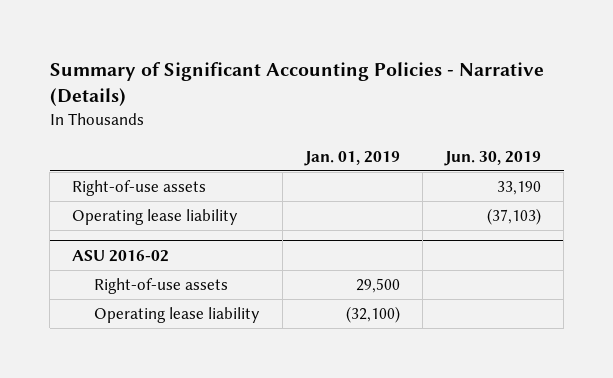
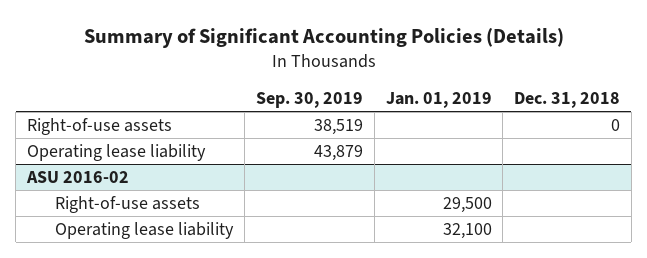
[49,61,544,107] Summary of Significant Accounting Policies - Narrative (Details) -> [83,28,564,49] Summary of Significant Accounting Policies (Details)
[444,150,542,166] Jun. 30, 2019 -> none
none -> [255,92,363,109] Sep. 30, 2019
none -> [514,92,621,109] Dec. 31, 2018
[346,306,401,324] (32,100) -> [442,222,492,239] 32,100

